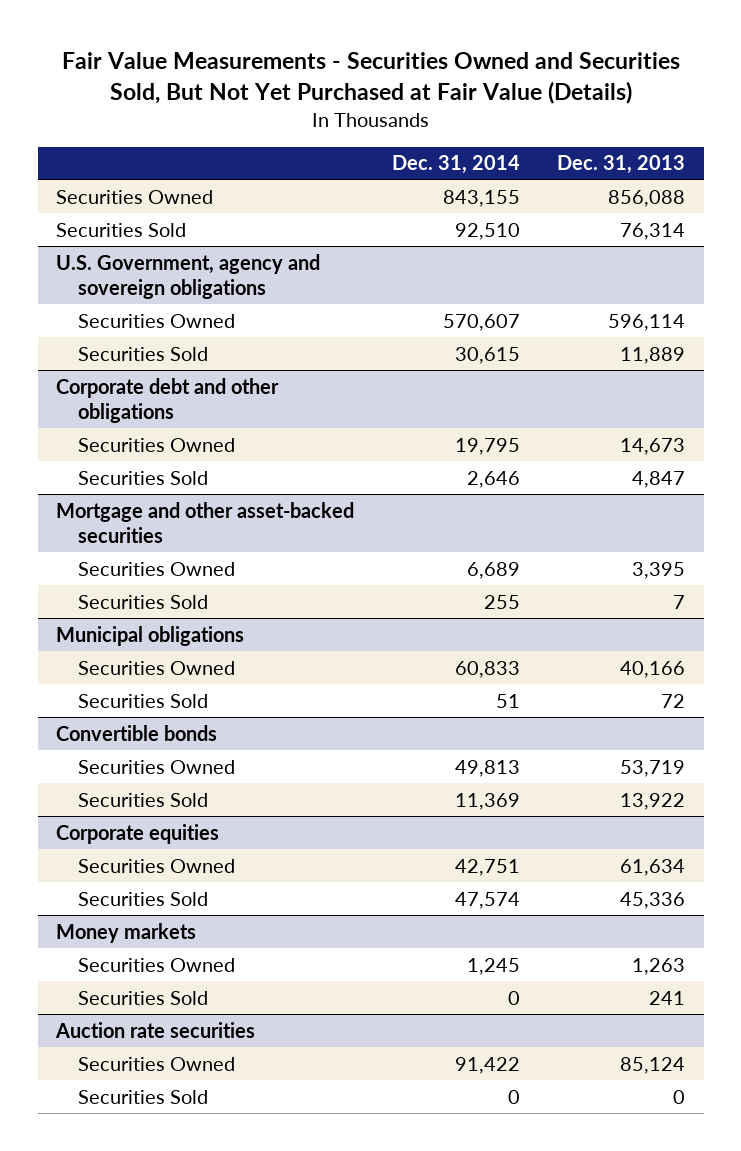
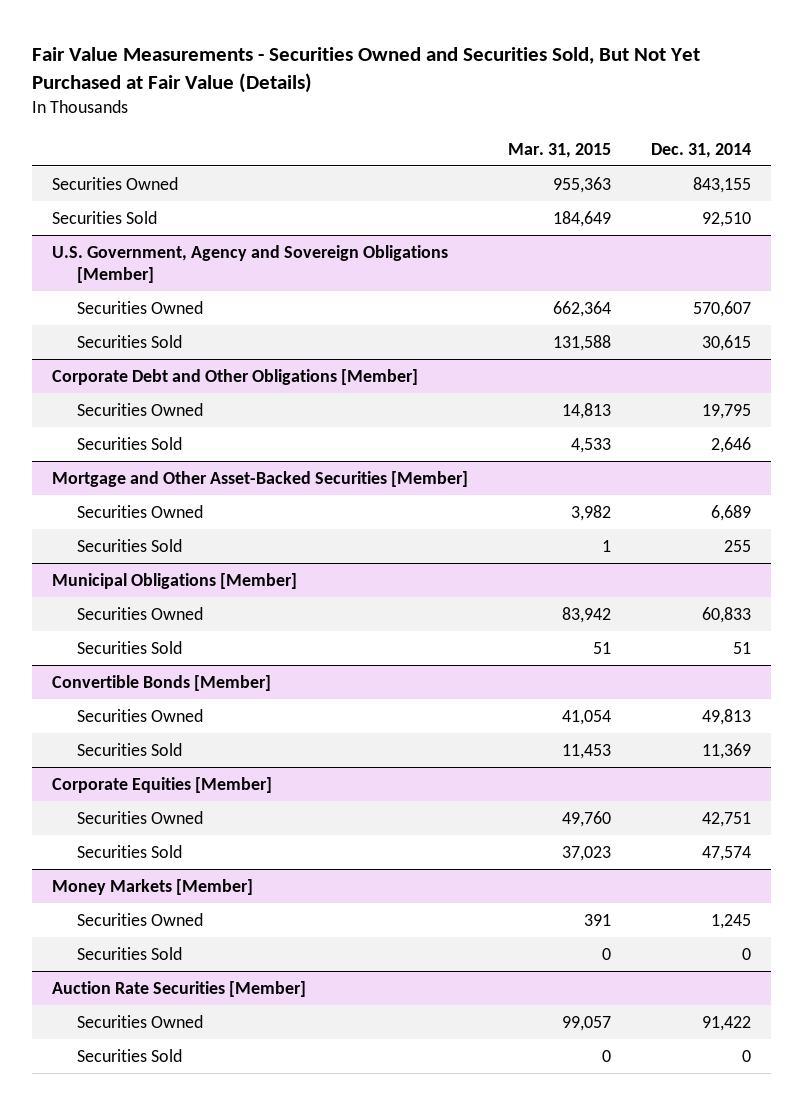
[556,155,685,175] Dec. 31, 2013 -> none
none -> [508,142,612,158] Mar. 31, 2015
[56,253,321,299] U.S. Government, agency and sovereign obligations -> [52,245,449,283] U.S. Government, Agency and Sovereign Obligations [Member]
[56,377,280,423] Corporate debt and other obligations -> [52,369,419,386] Corporate Debt and Other Obligations [Member]
[56,501,355,543] Mortgage and other asset-backed securities -> [52,471,469,488] Mortgage and Other Asset-Backed Securities [Member]
[56,625,245,646] Municipal obligations -> [52,573,298,590] Municipal Obligations [Member]
[56,724,218,741] Convertible bonds -> [52,675,272,692] Convertible Bonds [Member]
[56,823,220,844] Corporate equities -> [52,777,273,794] Corporate Equities [Member]
[56,922,197,943] Money markets -> [52,879,254,896] Money Markets [Member]
[55,1021,256,1038] Auction rate securities -> [52,981,307,998] Auction Rate Securities [Member]

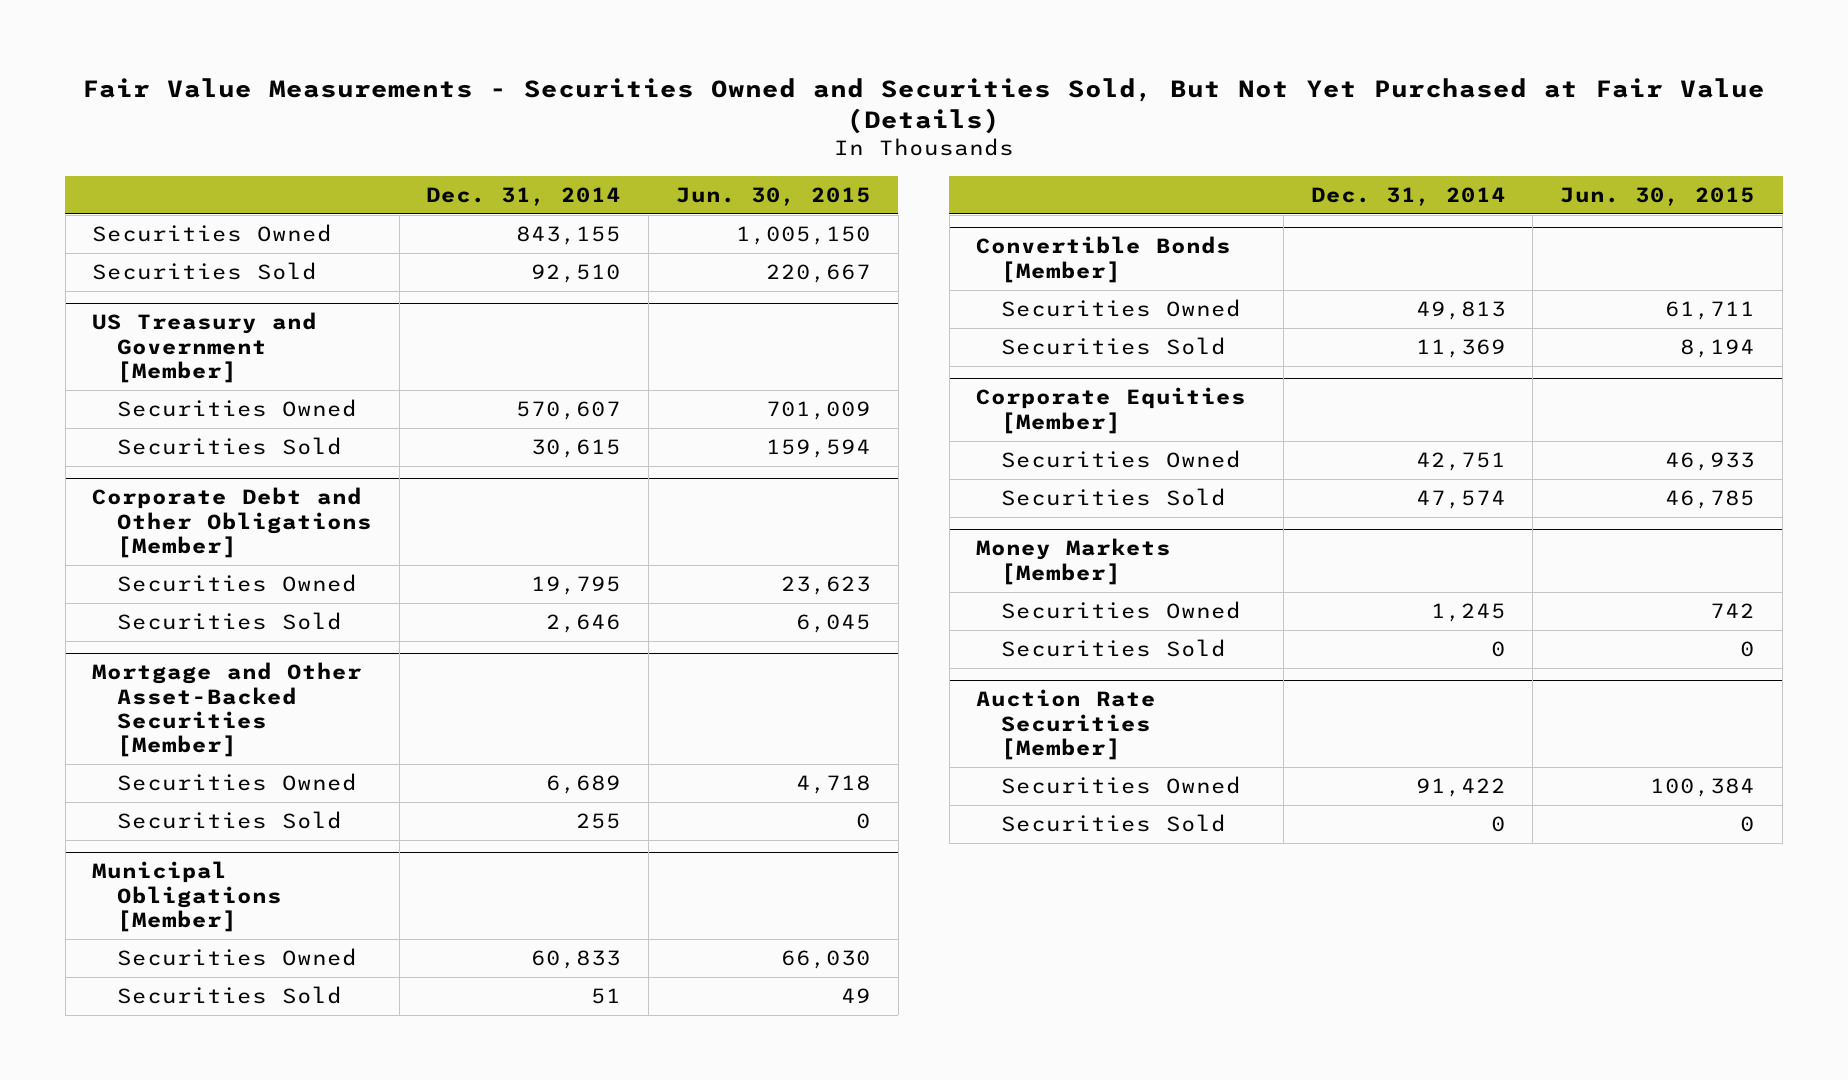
[508,142,612,158] Mar. 31, 2015 -> none
none -> [676,186,872,206] Jun. 30, 2015
[52,245,449,283] U.S. Government, Agency and Sovereign Obligations [Member] -> [92,312,318,383] US Treasury and Government [Member]

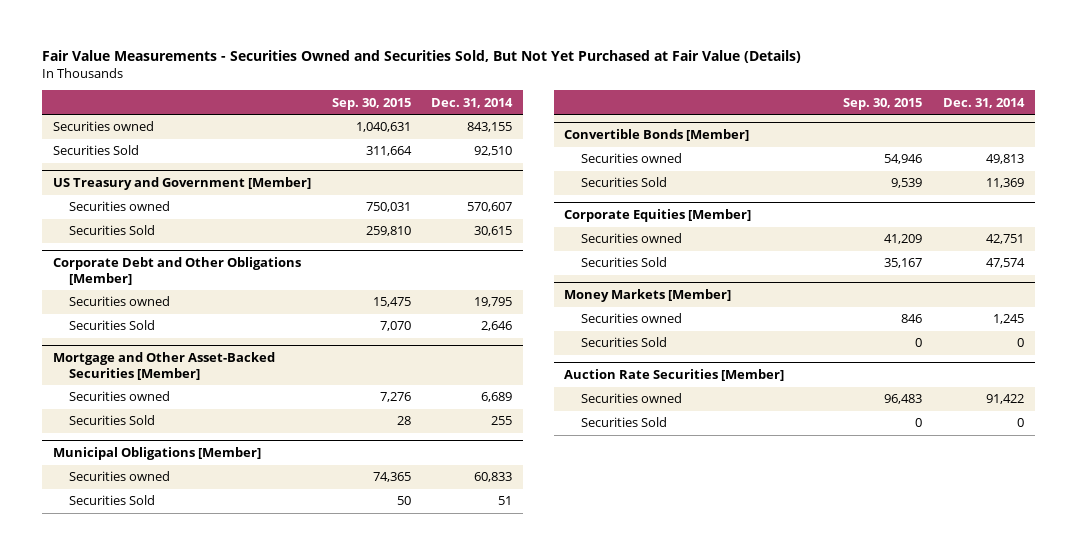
[676,186,872,206] Jun. 30, 2015 -> none
none -> [331,97,411,110] Sep. 30, 2015
[92,224,333,243] Securities Owned -> [52,121,154,132] Securities owned
[116,399,357,418] Securities Owned -> [69,201,171,212] Securities owned
[116,574,357,593] Securities Owned -> [69,296,171,307] Securities owned
[116,773,357,792] Securities Owned -> [69,391,171,402] Securities owned
[116,948,357,967] Securities Owned -> [69,471,171,482] Securities owned
[1000,299,1241,318] Securities Owned -> [580,153,682,164] Securities owned
[1000,450,1241,469] Securities Owned -> [580,233,682,244] Securities owned
[1000,601,1241,620] Securities Owned -> [580,313,682,324] Securities owned
[1000,776,1241,795] Securities Owned -> [580,393,682,404] Securities owned

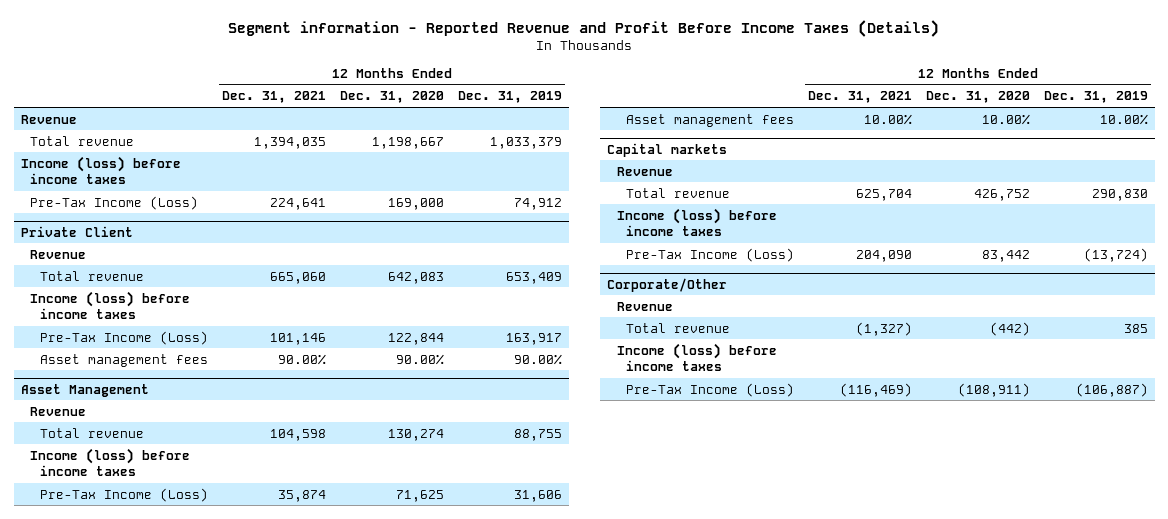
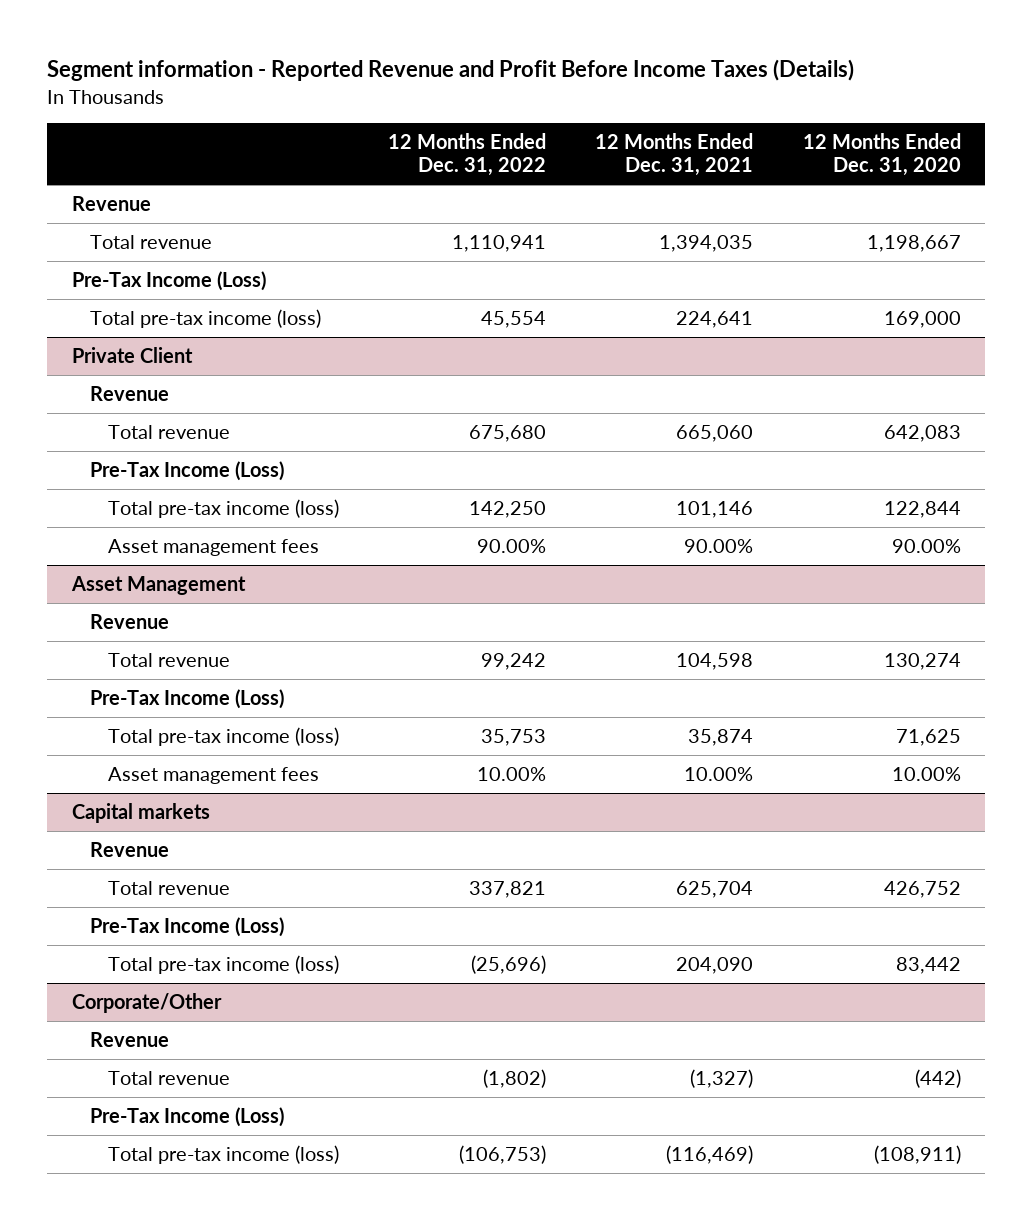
[457,91,562,104] Dec. 31, 2019 -> none
none -> [388,132,547,177] 12 Months Ended Dec. 31, 2022
[20,155,181,184] Income (loss) before income taxes -> [72,270,267,291] Pre-Tax Income (Loss)
[30,195,199,210] Pre-Tax Income (Loss) -> [89,308,321,328] Total pre-tax income (loss)
[30,290,191,319] Income (loss) before income taxes -> [89,460,284,481] Pre-Tax Income (Loss)
[40,330,209,345] Pre-Tax Income (Loss) -> [107,498,339,518] Total pre-tax income (loss)
[30,447,191,476] Income (loss) before income taxes -> [89,688,284,709] Pre-Tax Income (Loss)
[40,487,209,502] Pre-Tax Income (Loss) -> [107,726,339,746] Total pre-tax income (loss)
[616,207,777,236] Income (loss) before income taxes -> [89,916,284,937] Pre-Tax Income (Loss)
[626,247,795,262] Pre-Tax Income (Loss) -> [107,954,339,974] Total pre-tax income (loss)
[616,342,777,371] Income (loss) before income taxes -> [89,1106,284,1127] Pre-Tax Income (Loss)
[626,382,795,397] Pre-Tax Income (Loss) -> [107,1144,339,1164] Total pre-tax income (loss)

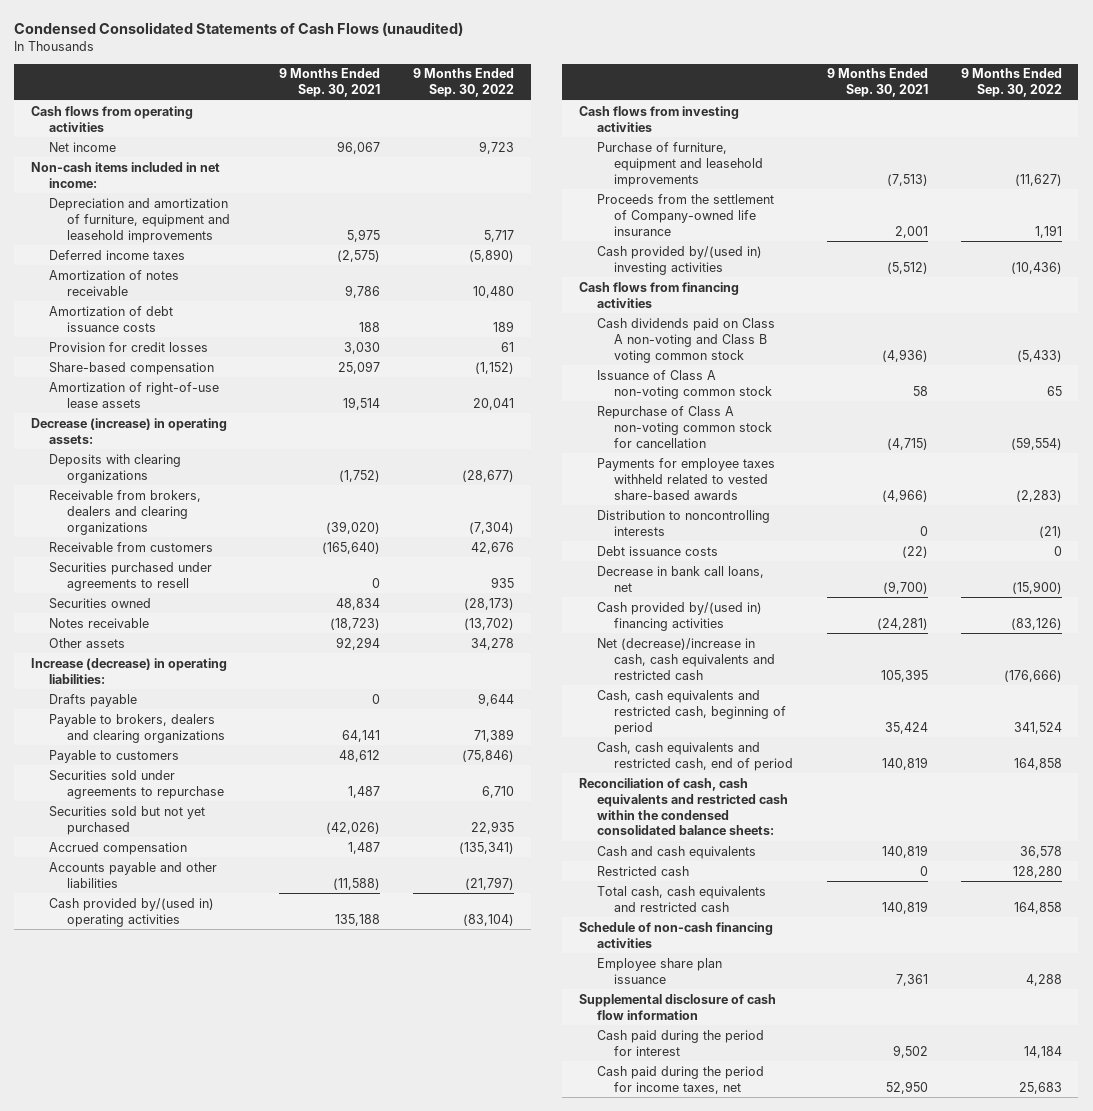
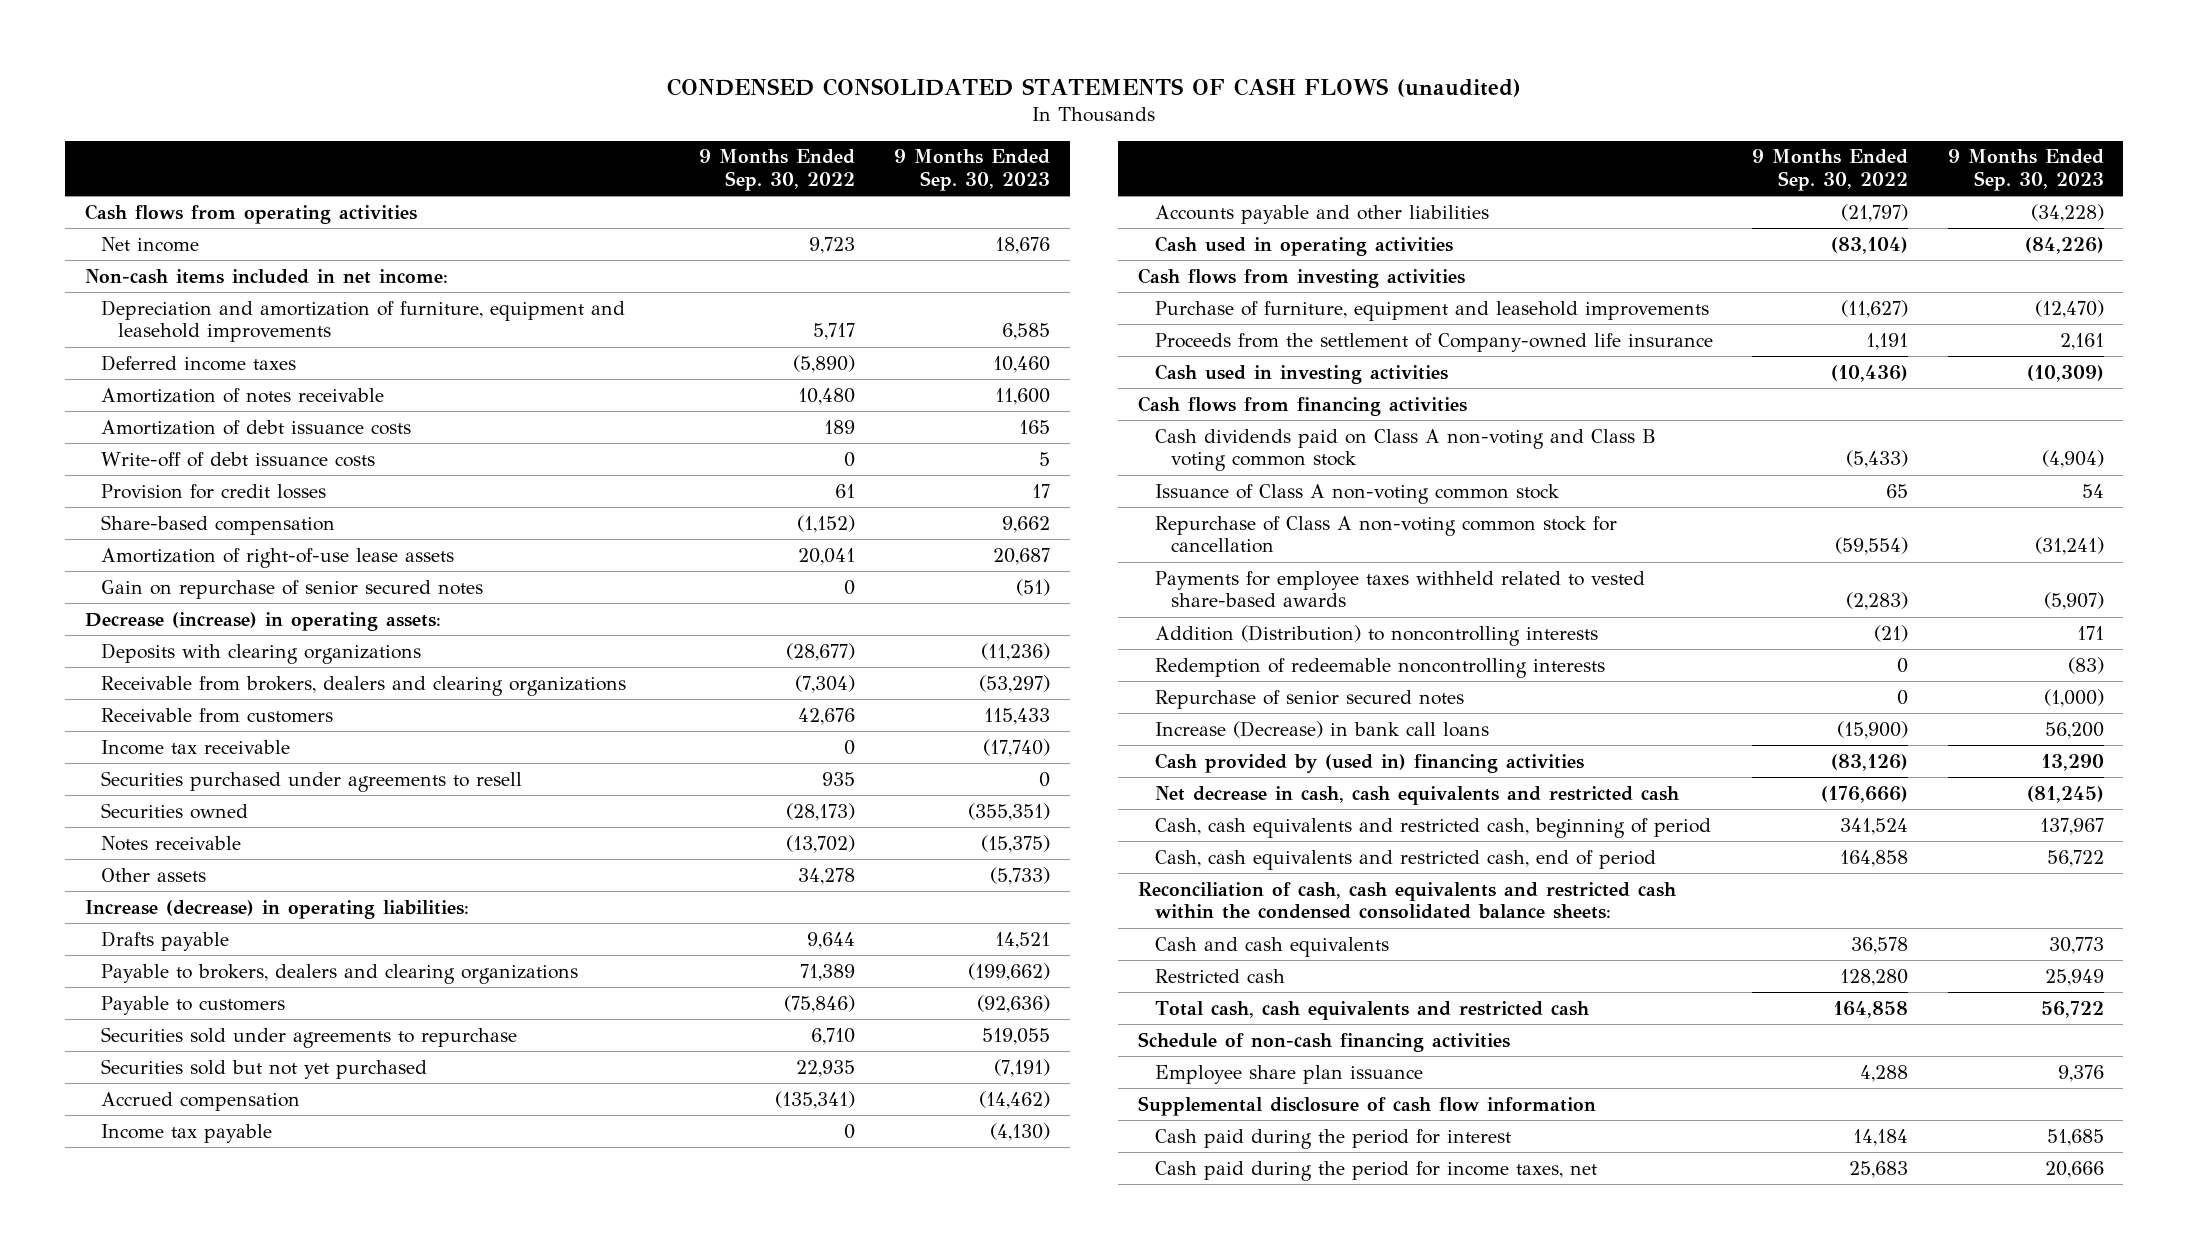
[14,21,464,36] Condensed Consolidated Statements of Cash Flows (unaudited) -> [667,77,1522,97] CONDENSED CONSOLIDATED STATEMENTS OF CASH FLOWS (unaudited)
[278,68,380,98] 9 Months Ended Sep. 30, 2021 -> none
none -> [894,149,1051,191] 9 Months Ended Sep. 30, 2023
none -> [101,451,376,467] Write-off of debt issuance costs
none -> [101,579,484,599] Gain on repurchase of senior secured notes
none -> [101,739,291,755] Income tax receivable
none -> [101,1123,273,1143] Income tax payable
[48,897,214,927] Cash provided by/(used in) operating activities -> [1154,235,1453,256] Cash used in operating activities
[596,245,762,275] Cash provided by/(used in) investing activities -> [1154,363,1448,384] Cash used in investing activities
[596,545,718,556] Debt issuance costs -> none
[596,509,770,536] Distribution to noncontrolling interests -> [1154,624,1598,646] Addition (Distribution) to noncontrolling interests
none -> [1154,657,1605,678] Redemption of redeemable noncontrolling interests
none -> [1154,689,1464,709] Repurchase of senior secured notes
[596,565,764,592] Decrease in bank call loans, net -> [1154,720,1489,738] Increase (Decrease) in bank call loans
[596,601,762,631] Cash provided by/(used in) financing activities -> [1154,752,1584,773] Cash provided by (used in) financing activities
[596,637,776,680] Net (decrease)/increase in cash, cash equivalents and restricted cash -> [1154,785,1679,805] Net decrease in cash, cash equivalents and restricted cash

